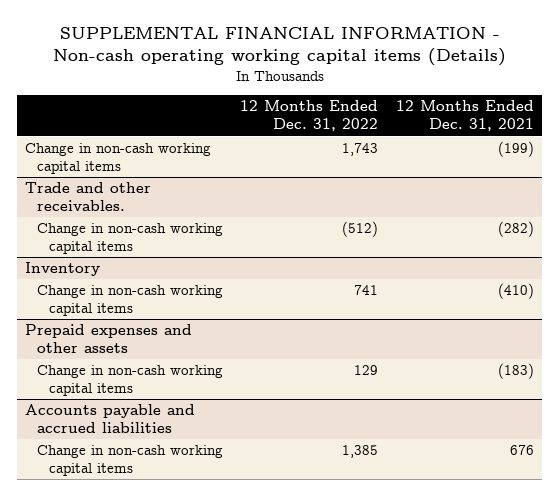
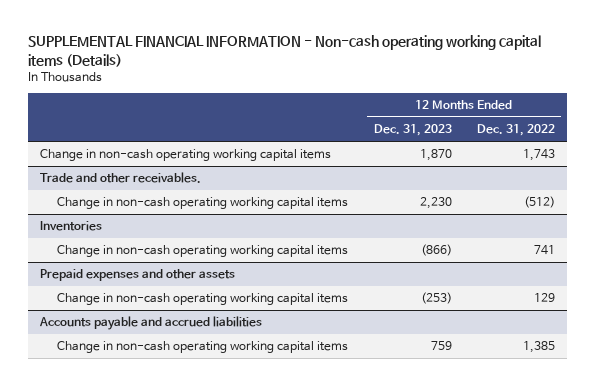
[395,100,534,132] 12 Months Ended Dec. 31, 2021 -> none
none -> [373,124,452,137] Dec. 31, 2023
[25,143,212,175] Change in non-cash working capital items -> [40,149,332,162] Change in non-cash operating working capital items
[37,223,224,255] Change in non-cash working capital items -> [57,197,349,210] Change in non-cash operating working capital items
[25,262,101,277] Inventory -> [40,221,103,232] Inventories
[37,285,224,317] Change in non-cash working capital items -> [57,245,349,258] Change in non-cash operating working capital items
[37,365,224,397] Change in non-cash working capital items -> [57,293,349,306] Change in non-cash operating working capital items
[37,445,224,477] Change in non-cash working capital items -> [57,341,349,354] Change in non-cash operating working capital items

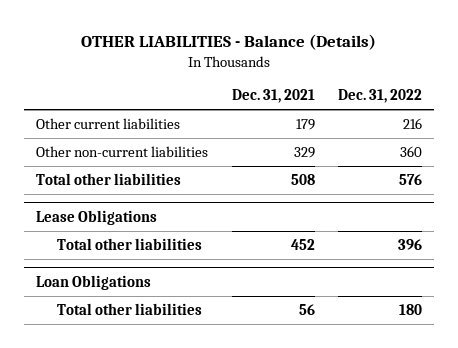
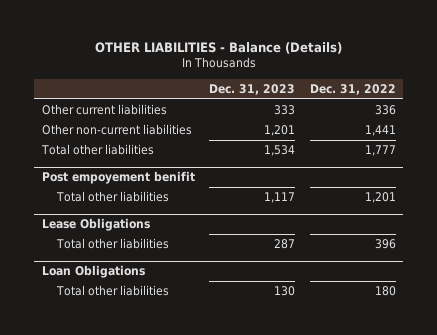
[231,89,315,104] Dec. 31, 2021 -> none
none -> [209,83,296,95] Dec. 31, 2023
[403,118,423,130] 216 -> [374,105,396,116] 336
[400,146,423,158] 360 -> [364,125,396,137] 1,441
[399,174,423,186] 576 -> [364,145,396,157] 1,777
none -> [41,171,195,185] Post empoyement benifit
none -> [56,191,170,203] Total other liabilities

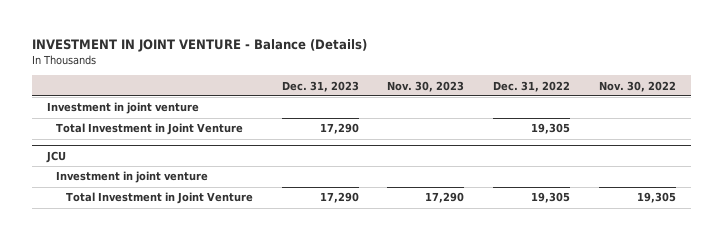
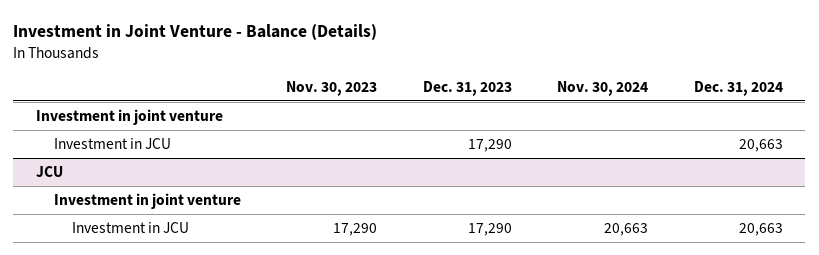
[32,39,368,53] INVESTMENT IN JOINT VENTURE - Balance (Details) -> [13,24,378,41] Investment in Joint Venture - Balance (Details)
[493,80,571,92] Dec. 31, 2022 -> none
[599,80,677,92] Nov. 30, 2022 -> none
none -> [557,80,649,96] Nov. 30, 2024
none -> [693,80,783,96] Dec. 31, 2024
[56,123,244,136] Total Investment in Joint Venture -> [54,137,172,149] Investment in JCU
[65,192,253,205] Total Investment in Joint Venture -> [72,221,190,233] Investment in JCU

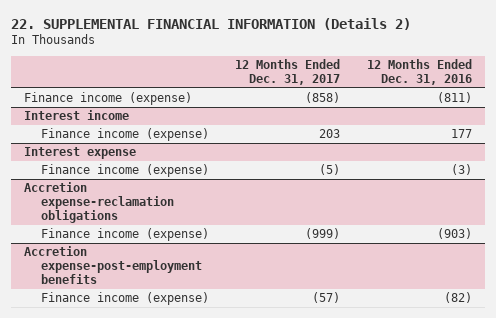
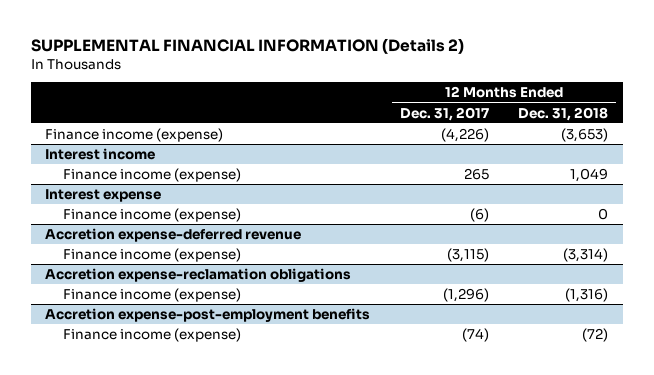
[10,17,411,30] 22. SUPPLEMENTAL FINANCIAL INFORMATION (Details 2) -> [30,38,464,55] SUPPLEMENTAL FINANCIAL INFORMATION (Details 2)
[366,59,472,86] 12 Months Ended Dec. 31, 2016 -> none
none -> [518,106,609,121] Dec. 31, 2018
[305,92,341,104] (858) -> [440,127,489,142] (4,226)
[319,129,341,139] 203 -> [463,167,489,180] 265
[319,164,341,176] (5) -> [469,207,489,222] (6)
none -> [45,227,302,242] Accretion expense-deferred revenue
none -> [63,247,242,262] Finance income (expense)
[305,228,341,240] (999) -> [442,287,489,302] (1,296)
[312,292,341,304] (57) -> [461,327,489,342] (74)

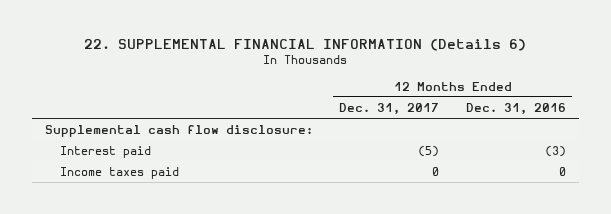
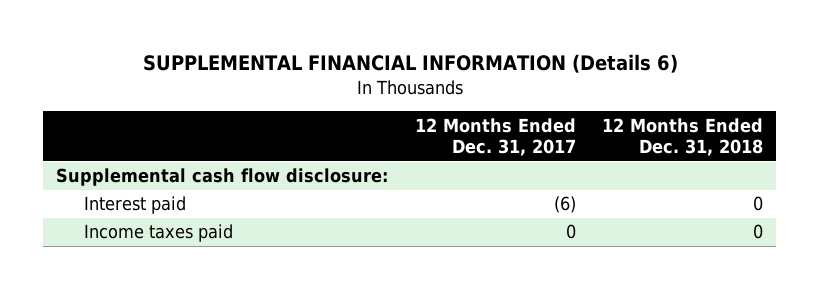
[84,39,527,52] 22. SUPPLEMENTAL FINANCIAL INFORMATION (Details 6) -> [142,54,678,74] SUPPLEMENTAL FINANCIAL INFORMATION (Details 6)
[465,102,566,115] Dec. 31, 2016 -> none
none -> [601,117,763,156] 12 Months Ended Dec. 31, 2018
[418,145,440,157] (5) -> [553,196,576,214] (6)

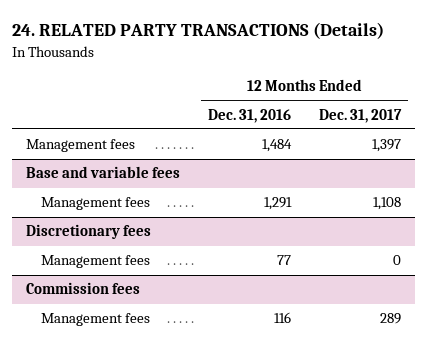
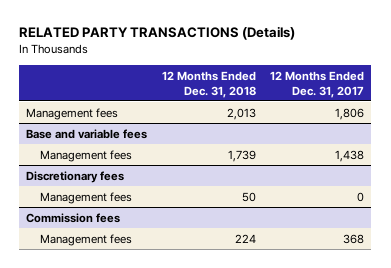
[12,22,385,40] 24. RELATED PARTY TRANSACTIONS (Details) -> [19,26,296,41] RELATED PARTY TRANSACTIONS (Details)
[208,108,292,123] Dec. 31, 2016 -> none
none -> [161,70,256,98] 12 Months Ended Dec. 31, 2018
[372,139,402,153] 1,397 -> [335,107,365,120] 1,806
[373,197,402,211] 1,108 -> [335,149,365,162] 1,438
[380,313,402,325] 289 -> [343,233,365,244] 368

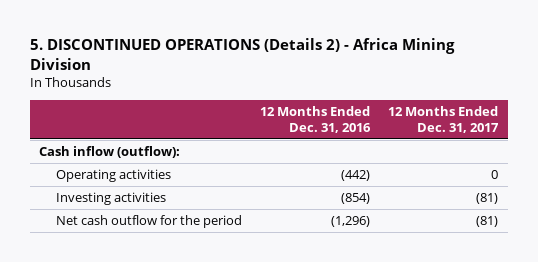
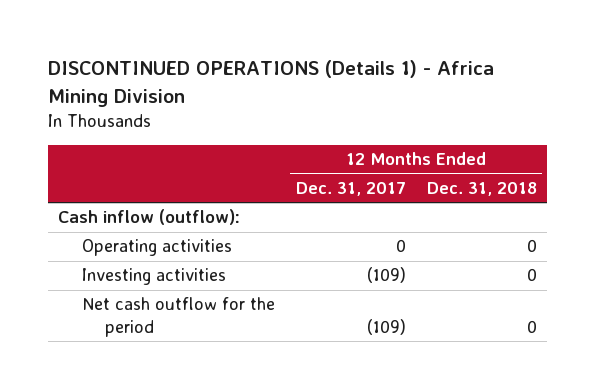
[30,37,456,70] 5. DISCONTINUED OPERATIONS (Details 2) - Africa Mining Division -> [47,60,494,107] DISCONTINUED OPERATIONS (Details 1) - Africa Mining Division
[259,105,371,133] 12 Months Ended Dec. 31, 2016 -> none
none -> [426,182,537,197] Dec. 31, 2018
[476,192,499,204] (81) -> [366,267,406,284] (109)
[476,215,499,227] (81) -> [366,319,406,336] (109)

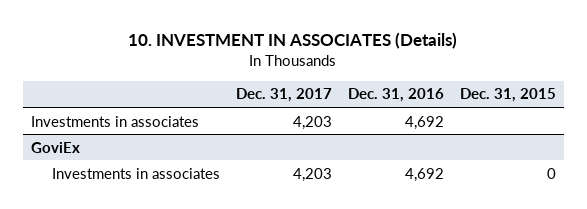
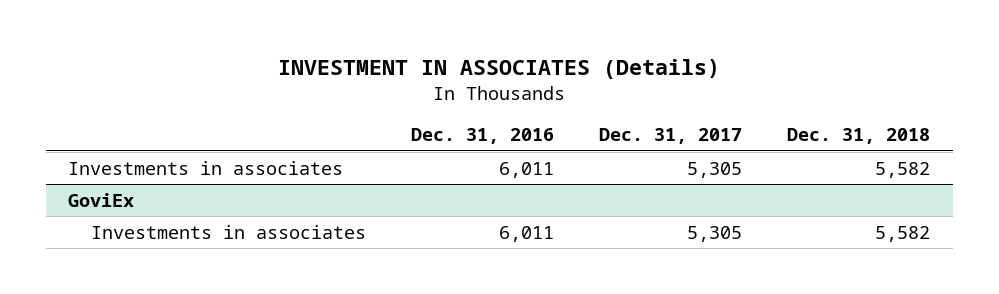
[128,31,458,49] 10. INVESTMENT IN ASSOCIATES (Details) -> [278,58,721,79] INVESTMENT IN ASSOCIATES (Details)
[460,88,557,103] Dec. 31, 2015 -> none
none -> [787,128,931,145] Dec. 31, 2018
[293,115,333,130] 4,203 -> [687,161,743,178] 5,305
[405,115,445,130] 4,692 -> [498,161,554,178] 6,011
[293,167,333,182] 4,203 -> [687,225,743,242] 5,305
[405,167,445,182] 4,692 -> [498,225,554,242] 6,011

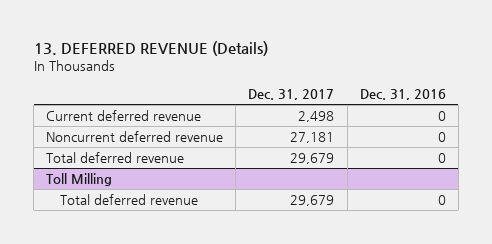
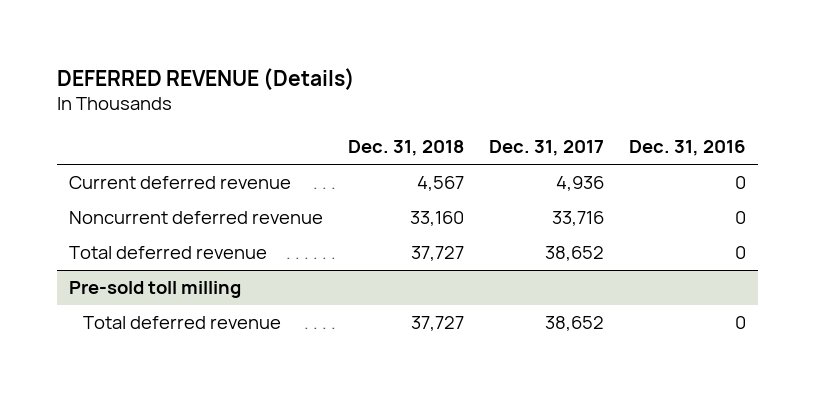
[33,41,268,57] 13. DEFERRED REVENUE (Details) -> [56,67,355,90] DEFERRED REVENUE (Details)
none -> [348,140,465,157] Dec. 31, 2018
[298,111,335,123] 2,498 -> [555,176,604,192] 4,936
[290,132,335,144] 27,181 -> [551,211,604,227] 33,716
[290,153,335,165] 29,679 -> [544,246,604,262] 38,652
[46,173,113,187] Toll Milling -> [69,281,242,299] Pre-sold toll milling
[290,195,335,207] 29,679 -> [544,316,604,332] 38,652

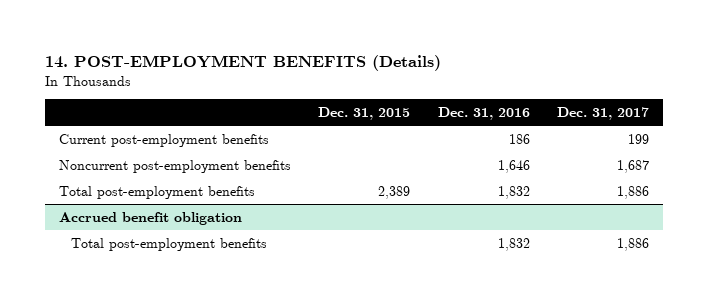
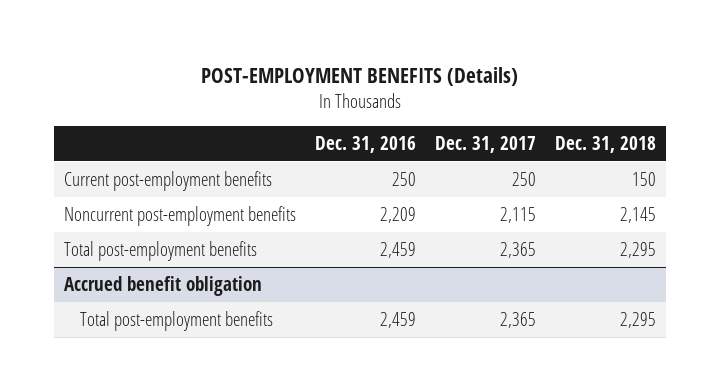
[45,54,442,71] 14. POST-EMPLOYMENT BENEFITS (Details) -> [200,66,518,86] POST-EMPLOYMENT BENEFITS (Details)
[318,107,411,121] Dec. 31, 2015 -> none
none -> [555,136,657,154] Dec. 31, 2018
[508,133,530,144] 186 -> [391,171,416,186] 250
[627,133,649,144] 199 -> [511,171,536,186] 250
[497,159,530,173] 1,646 -> [379,206,416,223] 2,209
[616,159,649,173] 1,687 -> [499,206,536,223] 2,115
[497,185,530,199] 1,832 -> [379,241,416,258] 2,459
[616,185,649,199] 1,886 -> [499,241,536,258] 2,365
[497,237,530,251] 1,832 -> [379,311,416,328] 2,459
[616,237,649,251] 1,886 -> [499,311,536,328] 2,365

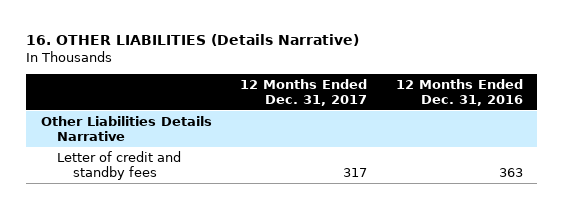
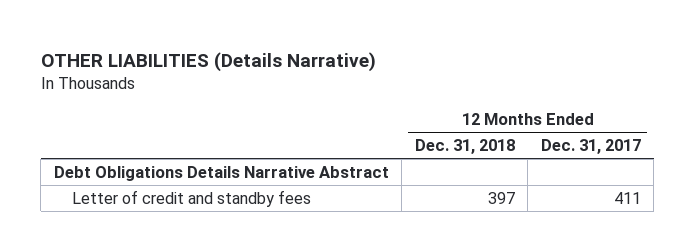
[26,34,360,47] 16. OTHER LIABILITIES (Details Narrative) -> [40,51,376,72] OTHER LIABILITIES (Details Narrative)
[395,78,523,107] 12 Months Ended Dec. 31, 2016 -> none
none -> [414,139,515,155] Dec. 31, 2018
[40,115,212,142] Other Liabilities Details Narrative -> [53,165,389,181] Debt Obligations Details Narrative Abstract
[343,168,368,178] 317 -> [613,191,641,204] 411

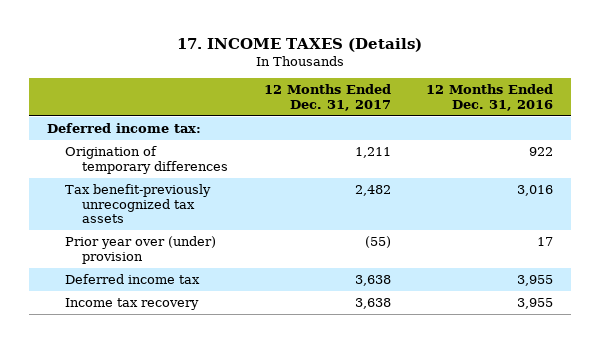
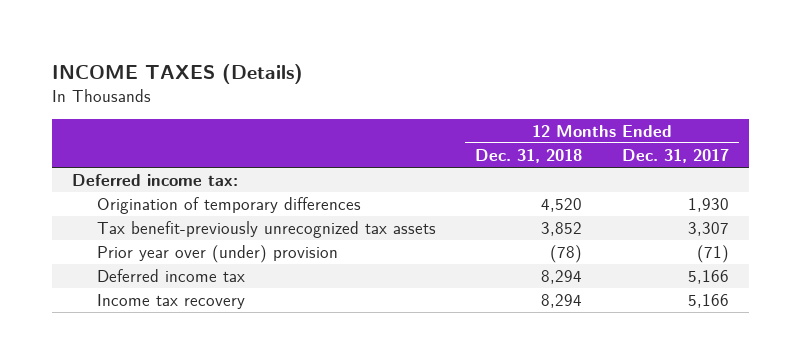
[177,37,423,52] 17. INCOME TAXES (Details) -> [52,63,304,84] INCOME TAXES (Details)
[426,84,554,111] 12 Months Ended Dec. 31, 2016 -> none
none -> [475,149,583,164] Dec. 31, 2018
[354,147,391,159] 1,211 -> [688,198,730,213] 1,930
[354,185,391,197] 2,482 -> [688,222,730,237] 3,307
[364,236,391,249] (55) -> [697,245,730,264] (71)
[354,275,391,287] 3,638 -> [688,270,730,285] 5,166
[354,298,391,310] 3,638 -> [688,294,730,309] 5,166

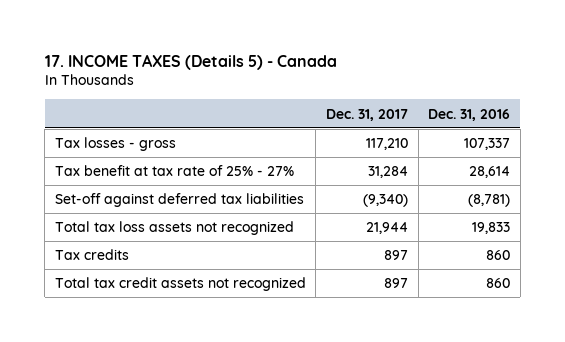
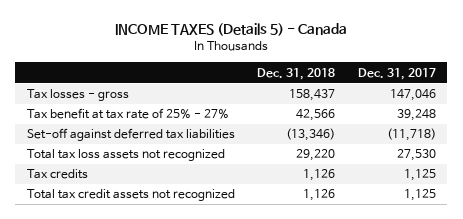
[44,53,337,70] 17. INCOME TAXES (Details 5) - Canada -> [115,23,348,37] INCOME TAXES (Details 5) - Canada
[428,108,511,121] Dec. 31, 2016 -> none
none -> [257,67,336,80] Dec. 31, 2018
[366,138,409,151] 117,210 -> [389,89,436,102] 147,046
[368,166,409,179] 31,284 -> [396,109,436,122] 39,248
[363,194,409,208] (9,340) -> [386,128,436,142] (11,718)
[366,222,409,235] 21,944 -> [396,149,436,162] 27,530
[384,250,409,261] 897 -> [403,169,436,182] 1,125
[384,278,409,289] 897 -> [403,189,436,202] 1,125

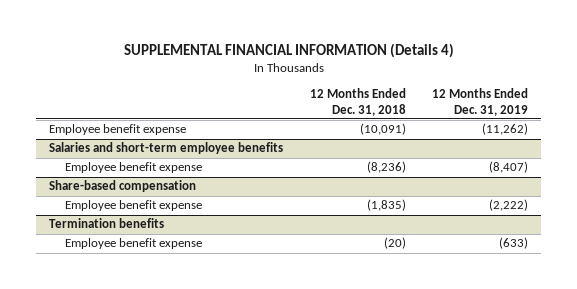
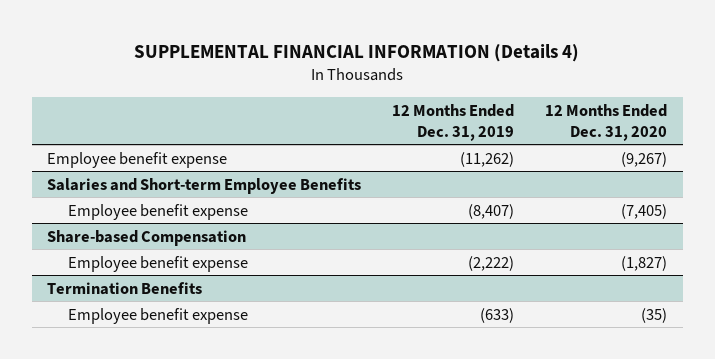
[309,87,406,116] 12 Months Ended Dec. 31, 2018 -> none
none -> [545,103,668,141] 12 Months Ended Dec. 31, 2020
[49,142,284,155] Salaries and short-term employee benefits -> [47,177,362,194] Salaries and Short-term Employee Benefits
[49,180,197,193] Share-based compensation -> [47,229,247,246] Share-based Compensation
[49,218,165,229] Termination benefits -> [47,281,203,295] Termination Benefits

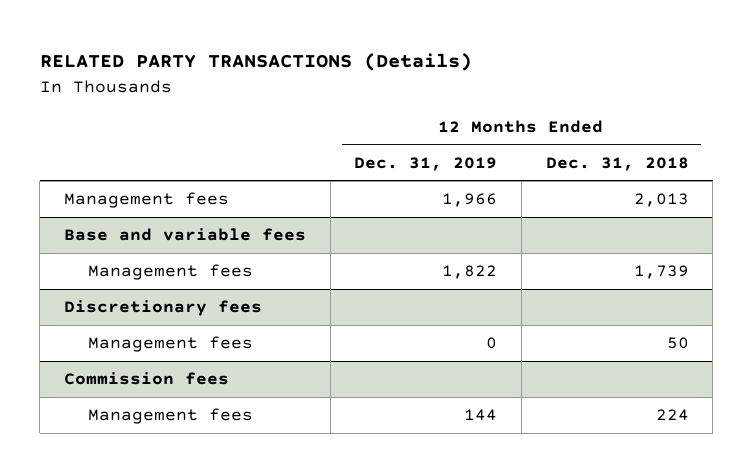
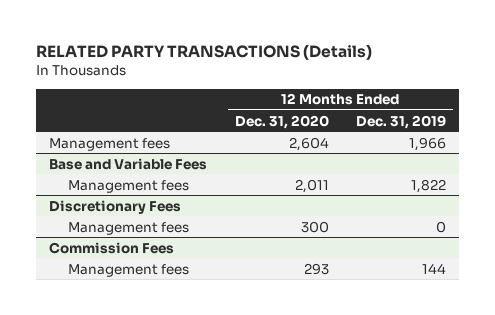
[545,156,689,171] Dec. 31, 2018 -> none
none -> [234,114,329,129] Dec. 31, 2020
[63,228,306,242] Base and variable fees -> [49,157,208,170] Base and Variable Fees
[63,300,262,317] Discretionary fees -> [49,199,182,214] Discretionary Fees
[63,372,229,386] Commission fees -> [49,241,175,254] Commission Fees

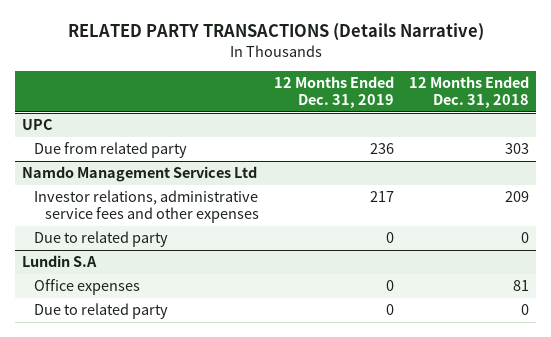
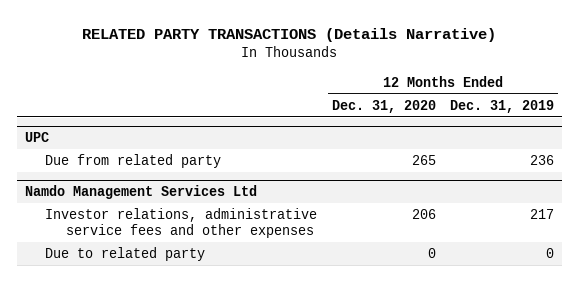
[408,76,529,109] 12 Months Ended Dec. 31, 2018 -> none
none -> [331,99,436,113] Dec. 31, 2020
[22,255,98,268] Lundin S.A -> none
[33,279,140,296] Office expenses -> none
[33,303,168,320] Due to related party -> none

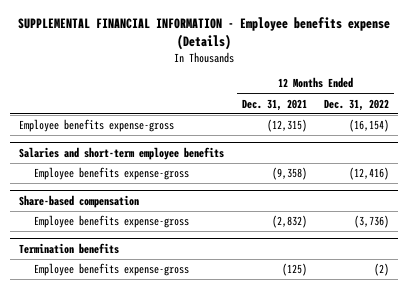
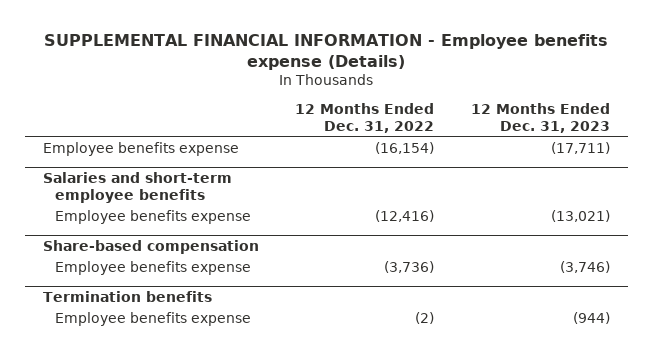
[241,98,307,111] Dec. 31, 2021 -> none
none -> [470,102,610,134] 12 Months Ended Dec. 31, 2023
[18,119,174,133] Employee benefits expense-gross -> [42,142,239,157] Employee benefits expense
[34,167,190,181] Employee benefits expense-gross -> [55,210,252,225] Employee benefits expense
[34,215,190,229] Employee benefits expense-gross -> [55,261,252,276] Employee benefits expense
[34,263,190,277] Employee benefits expense-gross -> [55,312,252,327] Employee benefits expense

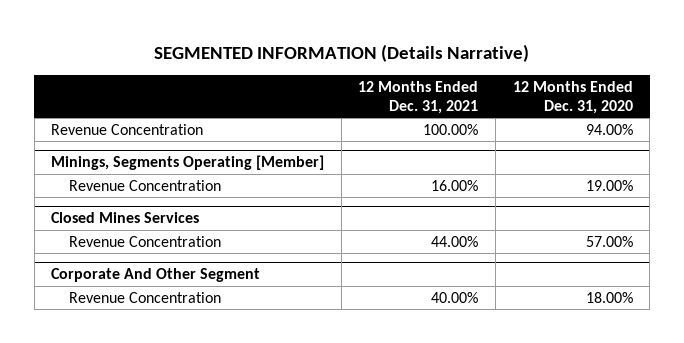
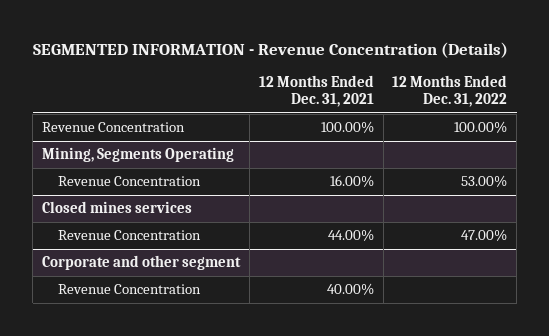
[153,43,529,62] SEGMENTED INFORMATION (Details Narrative) -> [32,41,508,58] SEGMENTED INFORMATION - Revenue Concentration (Details)
[512,80,633,114] 12 Months Ended Dec. 31, 2020 -> none
none -> [392,75,508,108] 12 Months Ended Dec. 31, 2022
[51,155,325,171] Minings, Segments Operating [Member] -> [42,147,235,163] Mining, Segments Operating
[51,212,200,224] Closed Mines Services -> [42,201,193,214] Closed mines services
[51,268,261,283] Corporate And Other Segment -> [42,255,242,271] Corporate and other segment

